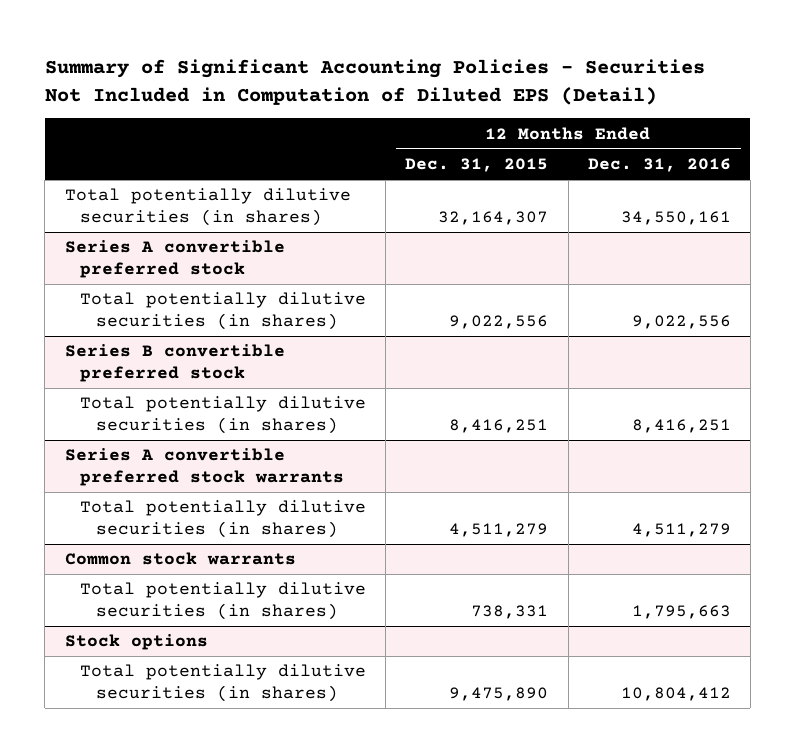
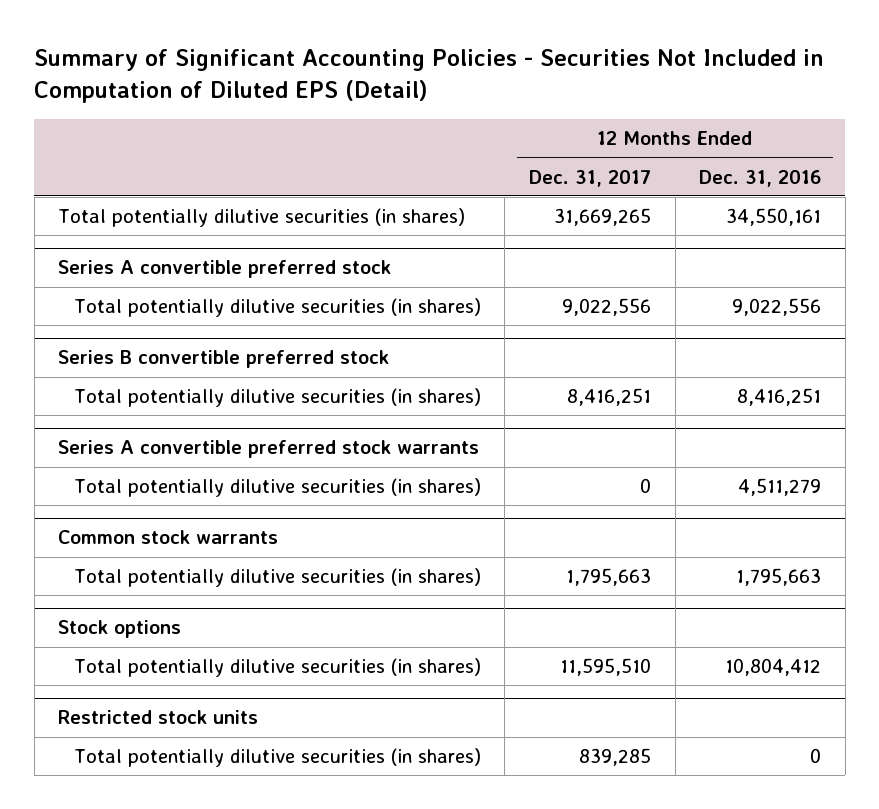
[405,158,549,173] Dec. 31, 2015 -> none
none -> [528,169,651,187] Dec. 31, 2017
none -> [58,710,259,725] Restricted stock units
none -> [73,748,481,768] Total potentially dilutive securities (in shares)

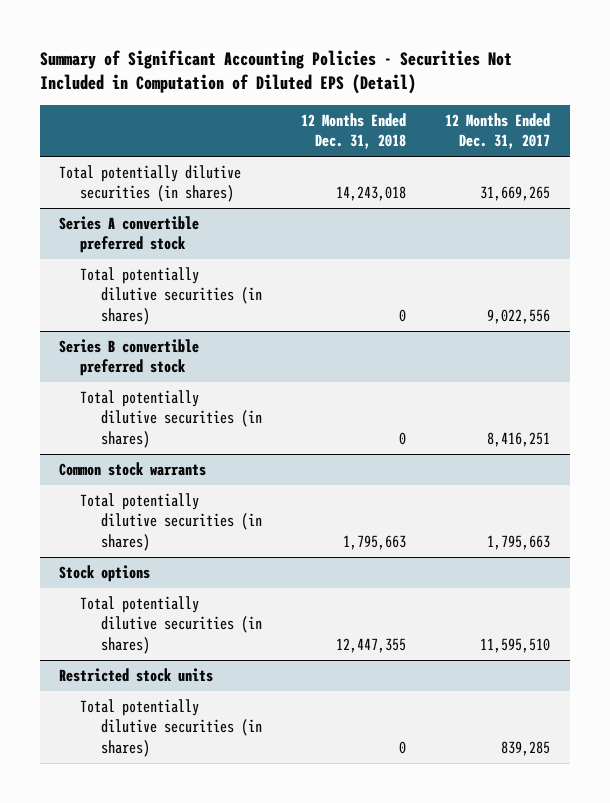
[699,169,822,187] Dec. 31, 2016 -> none
none -> [301,113,407,150] 12 Months Ended Dec. 31, 2018
[58,440,480,459] Series A convertible preferred stock warrants -> none
[73,478,481,498] Total potentially dilutive securities (in shares) -> none

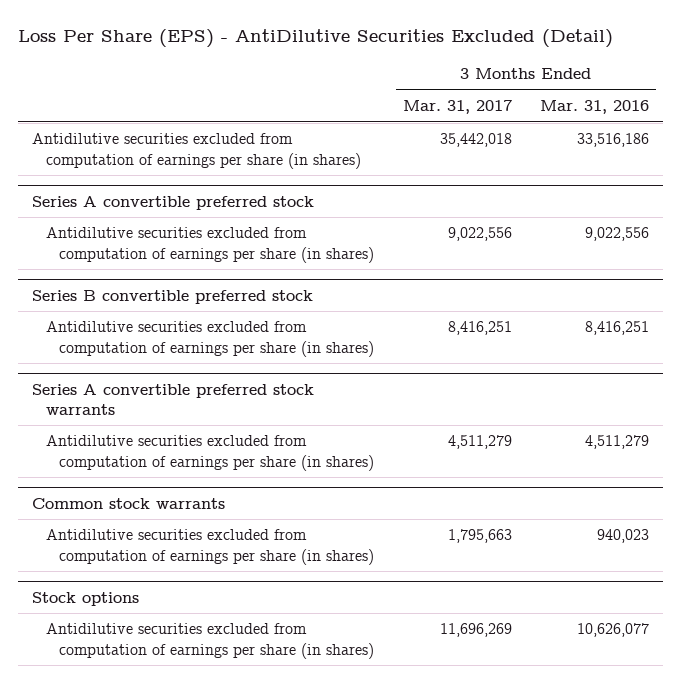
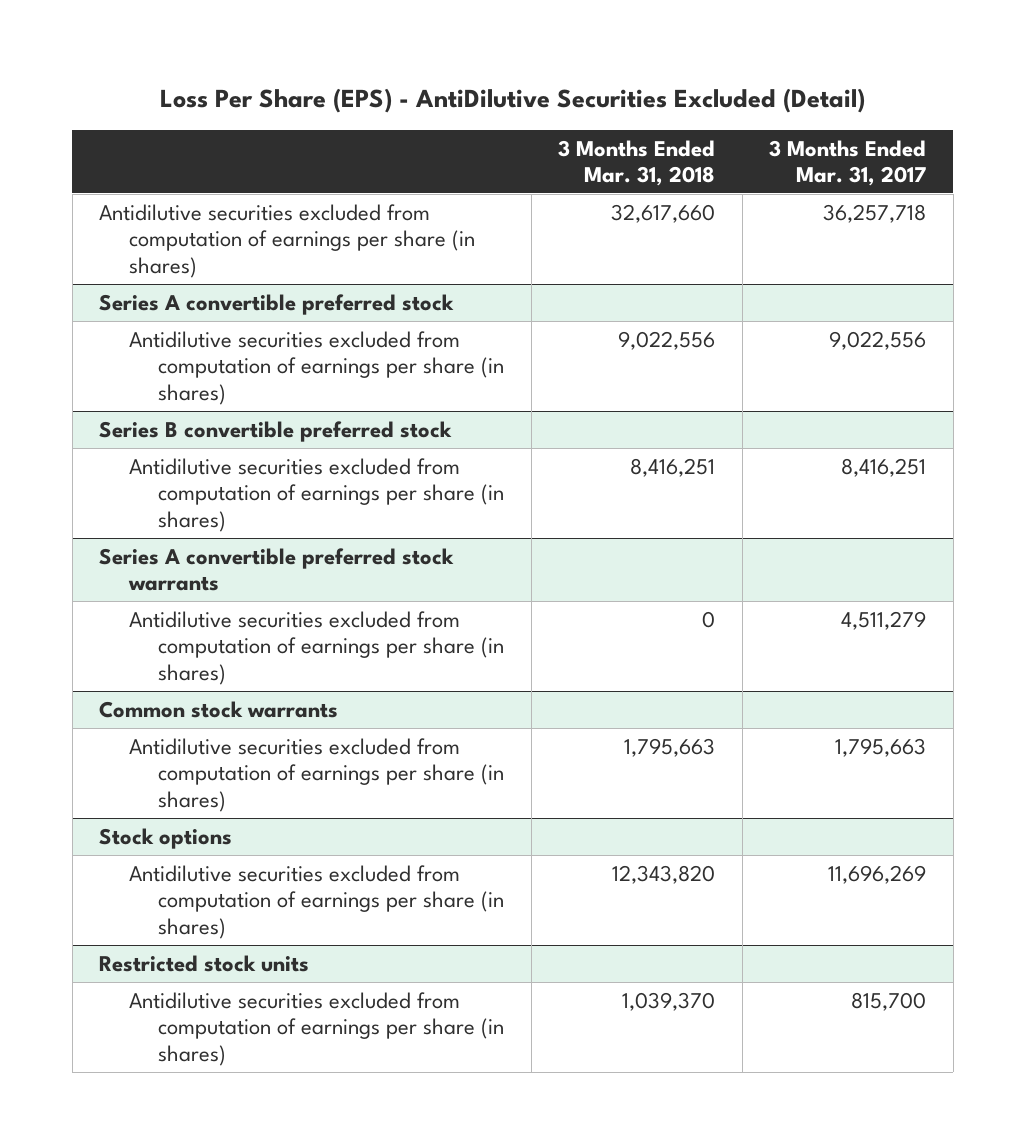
[539,100,649,115] Mar. 31, 2016 -> none
none -> [558,139,716,186] 3 Months Ended Mar. 31, 2018
[439,133,512,148] 35,442,018 -> [823,203,927,223] 36,257,718
none -> [99,954,310,972] Restricted stock units
none -> [128,991,505,1066] Antidilutive securities excluded from computation of earnings per share (in shares)

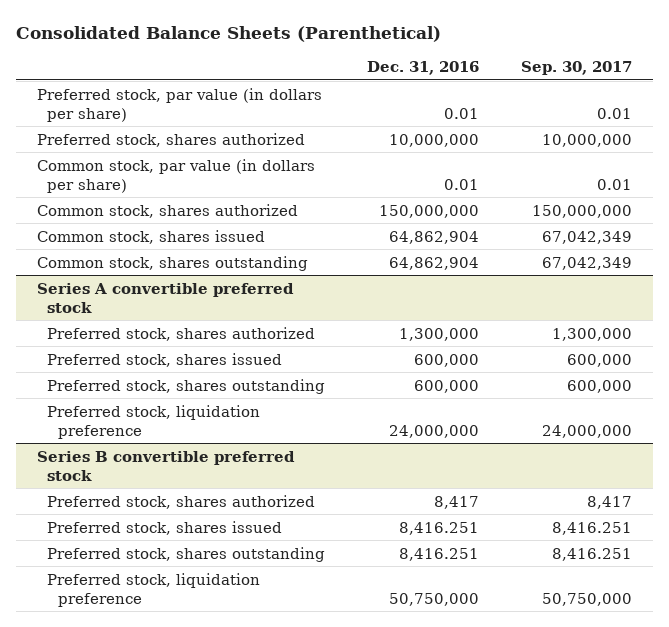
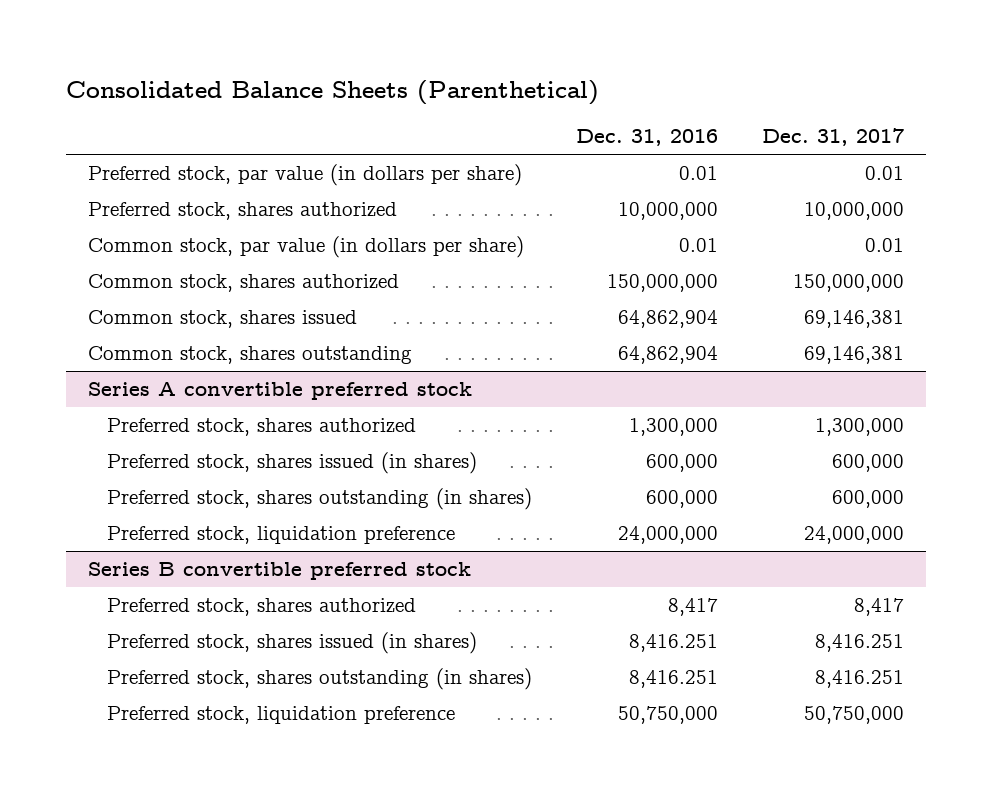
[520,61,632,76] Sep. 30, 2017 -> none
none -> [761,128,904,147] Dec. 31, 2017
[47,352,283,367] Preferred stock, shares issued -> [107,451,478,474] Preferred stock, shares issued (in shares)
[47,378,326,394] Preferred stock, shares outstanding -> [107,487,533,510] Preferred stock, shares outstanding (in shares)
[47,520,283,535] Preferred stock, shares issued -> [107,631,478,654] Preferred stock, shares issued (in shares)
[47,546,326,562] Preferred stock, shares outstanding -> [107,667,533,690] Preferred stock, shares outstanding (in shares)

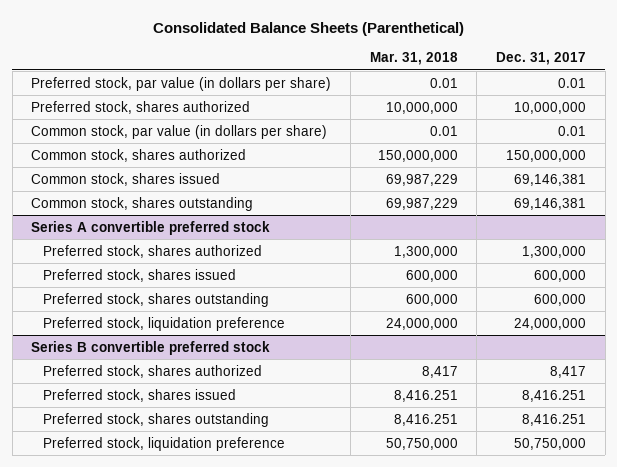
[576,129,719,147] Dec. 31, 2016 -> none
none -> [369,52,458,66] Mar. 31, 2018
[107,451,478,474] Preferred stock, shares issued (in shares) -> [42,268,236,282] Preferred stock, shares issued
[107,487,533,510] Preferred stock, shares outstanding (in shares) -> [42,292,269,307] Preferred stock, shares outstanding
[107,631,478,654] Preferred stock, shares issued (in shares) -> [42,388,236,402] Preferred stock, shares issued
[107,667,533,690] Preferred stock, shares outstanding (in shares) -> [42,412,269,427] Preferred stock, shares outstanding

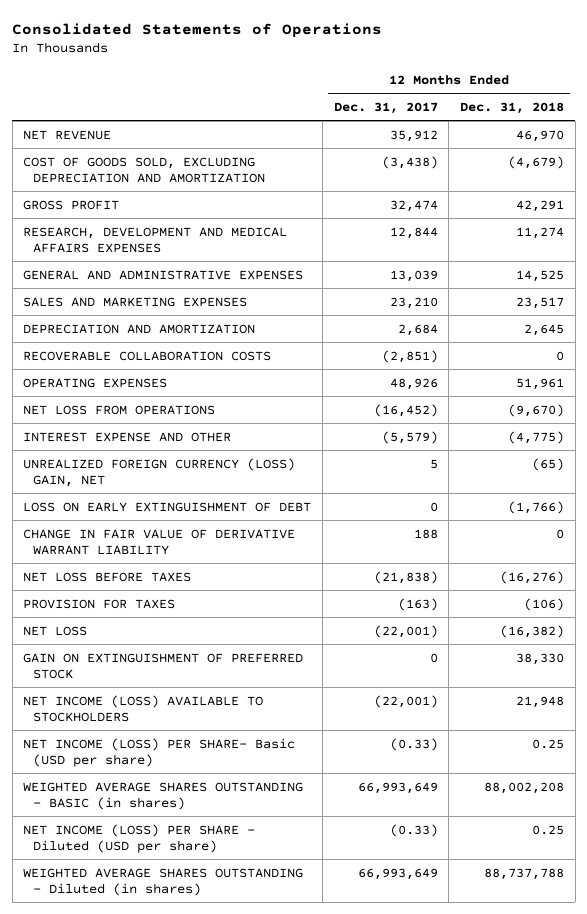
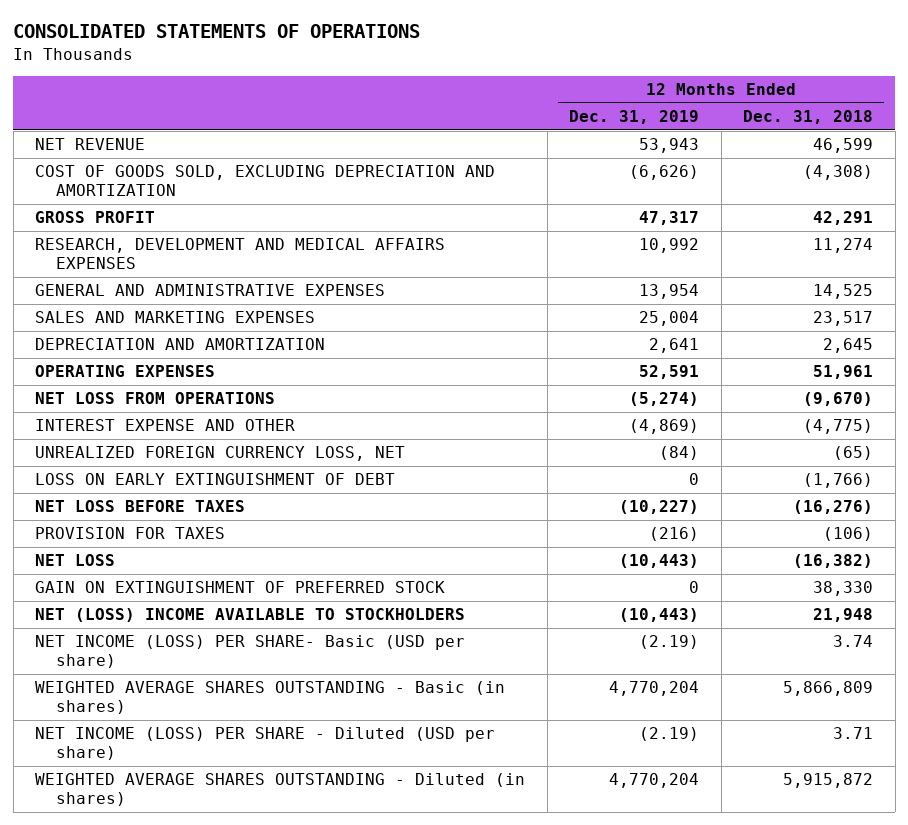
[12,22,383,38] Consolidated Statements of Operations -> [13,24,421,39] CONSOLIDATED STATEMENTS OF OPERATIONS
[333,101,438,114] Dec. 31, 2017 -> none
none -> [569,110,700,125] Dec. 31, 2019
[516,129,565,142] 46,970 -> [813,138,874,154] 46,599
[508,155,565,169] (4,679) -> [803,165,874,181] (4,308)
[23,350,272,361] RECOVERABLE COLLABORATION COSTS -> none
[23,457,296,487] UNREALIZED FOREIGN CURRENCY (LOSS) GAIN, NET -> [35,446,406,462] UNREALIZED FOREIGN CURRENCY LOSS, NET
[23,528,296,555] CHANGE IN FAIR VALUE OF DERIVATIVE WARRANT LIABILITY -> none
[23,694,264,722] NET INCOME (LOSS) AVAILABLE TO STOCKHOLDERS -> [35,608,466,623] NET (LOSS) INCOME AVAILABLE TO STOCKHOLDERS
[532,738,565,749] 0.25 -> [833,635,874,648] 3.74
[23,781,304,810] WEIGHTED AVERAGE SHARES OUTSTANDING - BASIC (in shares) -> [35,681,506,715] WEIGHTED AVERAGE SHARES OUTSTANDING - Basic (in shares)
[484,781,565,794] 88,002,208 -> [783,681,874,697] 5,866,809
[532,824,565,835] 0.25 -> [833,727,874,740] 3.71
[484,867,565,880] 88,737,788 -> [783,773,874,789] 5,915,872

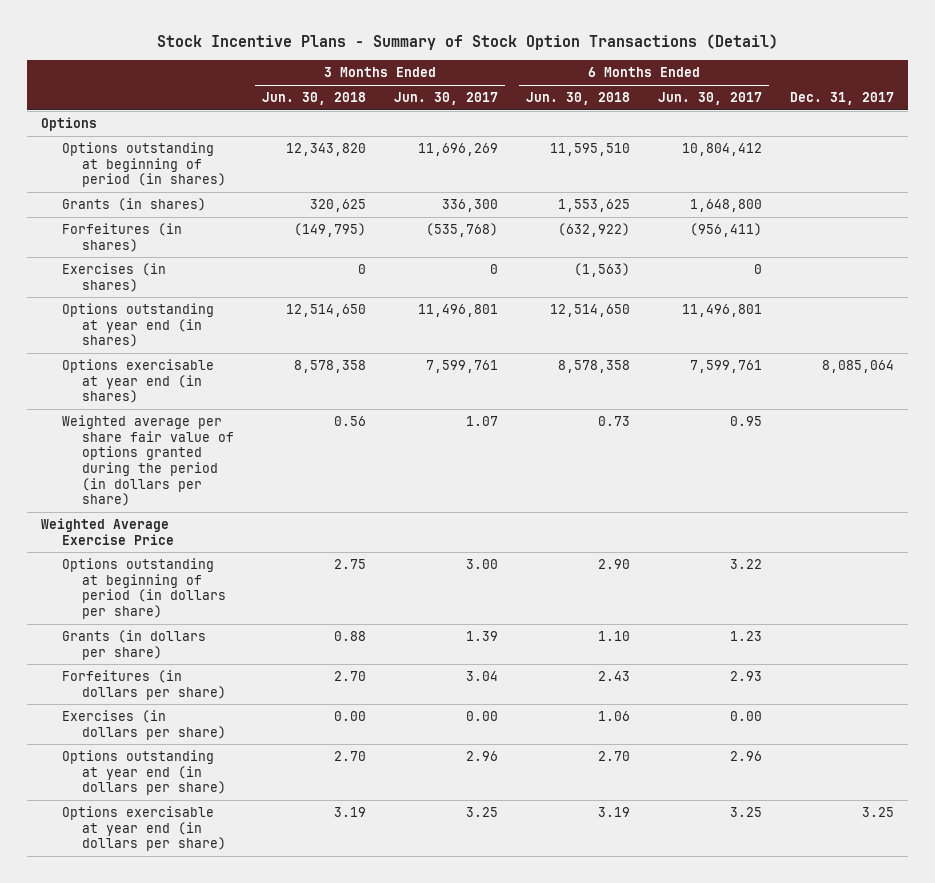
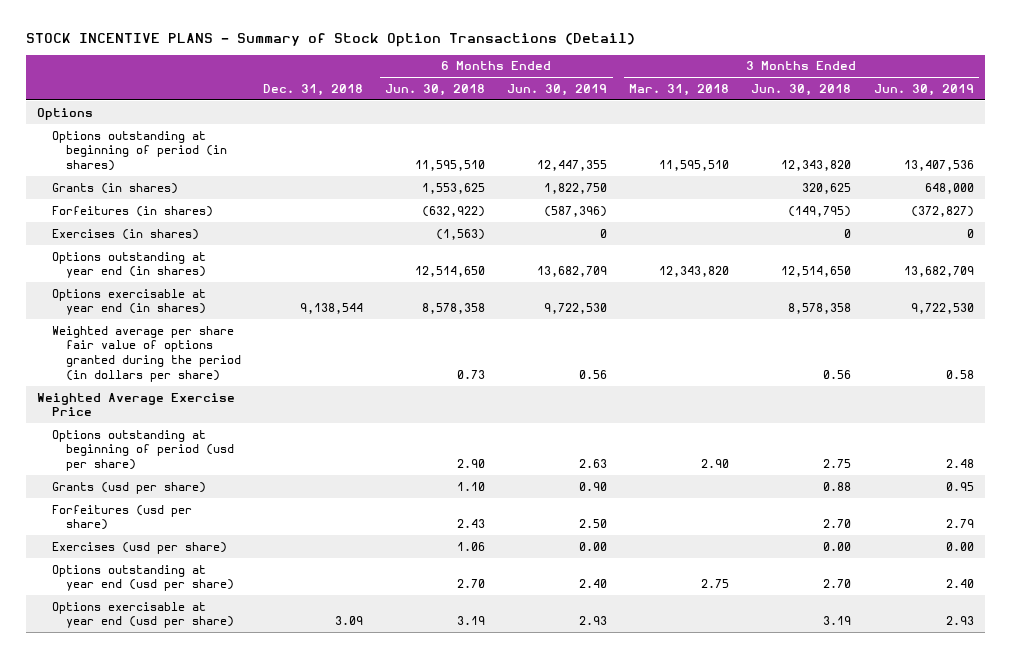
[156,34,778,51] Stock Incentive Plans - Summary of Stock Option Transactions (Detail) -> [25,33,635,48] STOCK INCENTIVE PLANS - Summary of Stock Option Transactions (Detail)
[394,92,499,106] Jun. 30, 2017 -> none
[658,92,763,106] Jun. 30, 2017 -> none
[790,92,895,106] Dec. 31, 2017 -> none
none -> [263,83,364,96] Dec. 31, 2018
none -> [507,83,608,96] Jun. 30, 2019
none -> [629,83,730,96] Mar. 31, 2018
none -> [873,83,974,96] Jun. 30, 2019
[61,558,227,620] Options outstanding at beginning of period (in dollars per share) -> [51,429,235,471] Options outstanding at beginning of period (usd per share)
[61,630,206,660] Grants (in dollars per share) -> [51,481,206,494] Grants (usd per share)
[61,670,227,700] Forfeitures (in dollars per share) -> [51,504,192,531] Forfeitures (usd per share)
[61,710,227,740] Exercises (in dollars per share) -> [51,541,227,554] Exercises (usd per share)
[61,750,227,796] Options outstanding at year end (in dollars per share) -> [51,564,235,592] Options outstanding at year end (usd per share)
[61,806,227,852] Options exercisable at year end (in dollars per share) -> [51,601,235,629] Options exercisable at year end (usd per share)

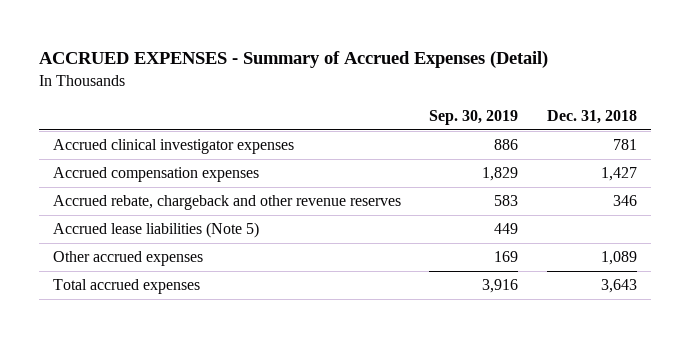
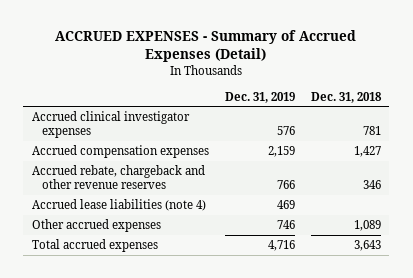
[429,110,519,126] Sep. 30, 2019 -> none
none -> [224,91,295,103] Dec. 31, 2019
[52,222,259,239] Accrued lease liabilities (Note 5) -> [31,198,206,211] Accrued lease liabilities (note 4)

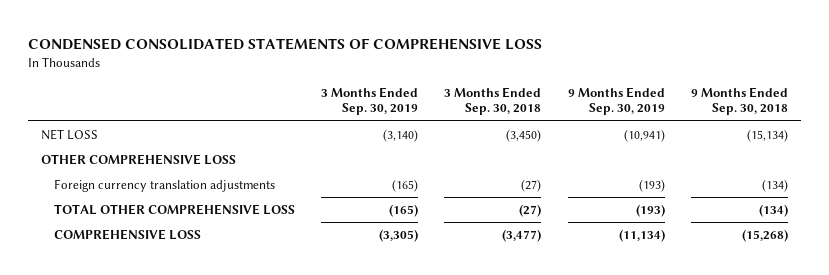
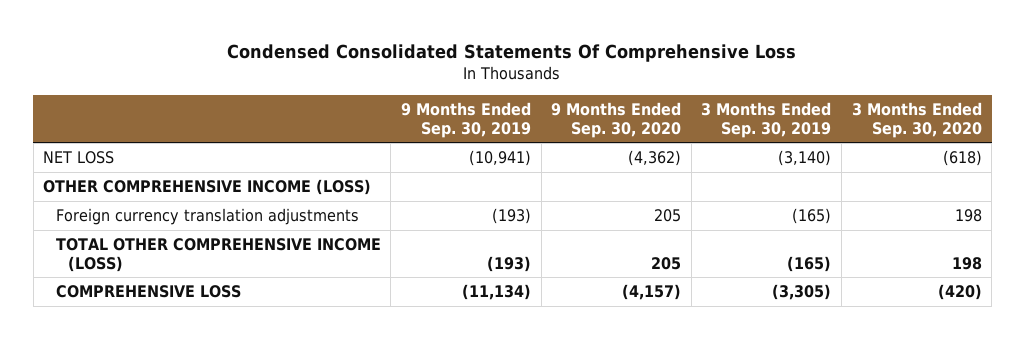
[28,37,543,50] CONDENSED CONSOLIDATED STATEMENTS OF COMPREHENSIVE LOSS -> [227,43,797,62] Condensed Consolidated Statements Of Comprehensive Loss
[444,86,542,116] 3 Months Ended Sep. 30, 2018 -> none
[691,86,789,116] 9 Months Ended Sep. 30, 2018 -> none
none -> [551,102,682,138] 9 Months Ended Sep. 30, 2020
none -> [851,102,982,138] 3 Months Ended Sep. 30, 2020
[41,153,237,165] OTHER COMPREHENSIVE LOSS -> [43,179,372,196] OTHER COMPREHENSIVE INCOME (LOSS)
[53,203,295,215] TOTAL OTHER COMPREHENSIVE LOSS -> [55,238,381,272] TOTAL OTHER COMPREHENSIVE INCOME (LOSS)

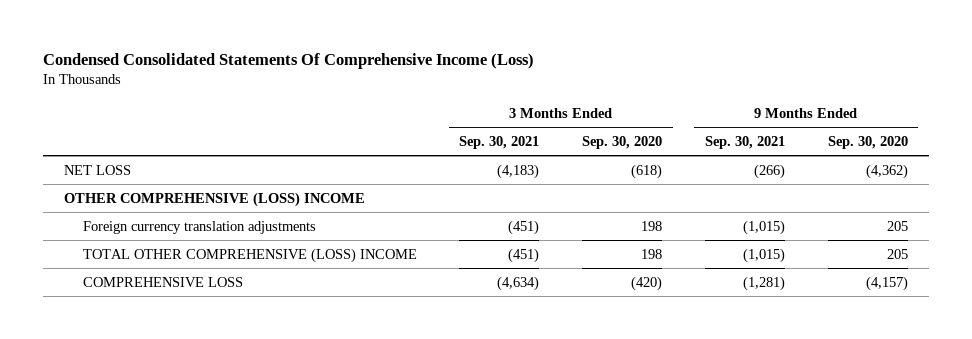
[227,43,797,62] Condensed Consolidated Statements Of Comprehensive Loss -> [42,53,534,70] Condensed Consolidated Statements Of Comprehensive Income (Loss)
[400,102,531,138] 9 Months Ended Sep. 30, 2019 -> none
[701,102,832,138] 3 Months Ended Sep. 30, 2019 -> none
none -> [459,135,540,149] Sep. 30, 2021
none -> [704,135,785,149] Sep. 30, 2021
[43,179,372,196] OTHER COMPREHENSIVE INCOME (LOSS) -> [64,191,366,207] OTHER COMPREHENSIVE (LOSS) INCOME
[55,238,381,272] TOTAL OTHER COMPREHENSIVE INCOME (LOSS) -> [82,247,417,263] TOTAL OTHER COMPREHENSIVE (LOSS) INCOME

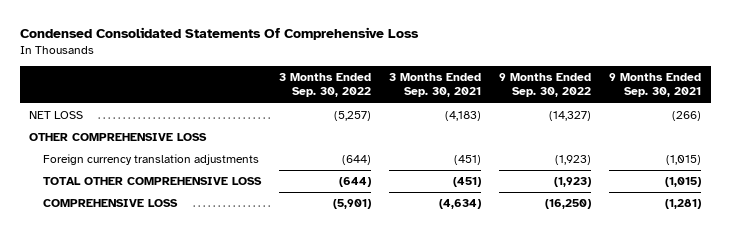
[42,53,534,70] Condensed Consolidated Statements Of Comprehensive Income (Loss) -> [19,27,419,41] Condensed Consolidated Statements Of Comprehensive Loss
[582,135,663,149] Sep. 30, 2020 -> none
[827,135,908,149] Sep. 30, 2020 -> none
none -> [278,73,371,98] 3 Months Ended Sep. 30, 2022
none -> [499,73,592,98] 9 Months Ended Sep. 30, 2022
[64,191,366,207] OTHER COMPREHENSIVE (LOSS) INCOME -> [28,133,207,142] OTHER COMPREHENSIVE LOSS
[82,247,417,263] TOTAL OTHER COMPREHENSIVE (LOSS) INCOME -> [42,177,262,186] TOTAL OTHER COMPREHENSIVE LOSS

